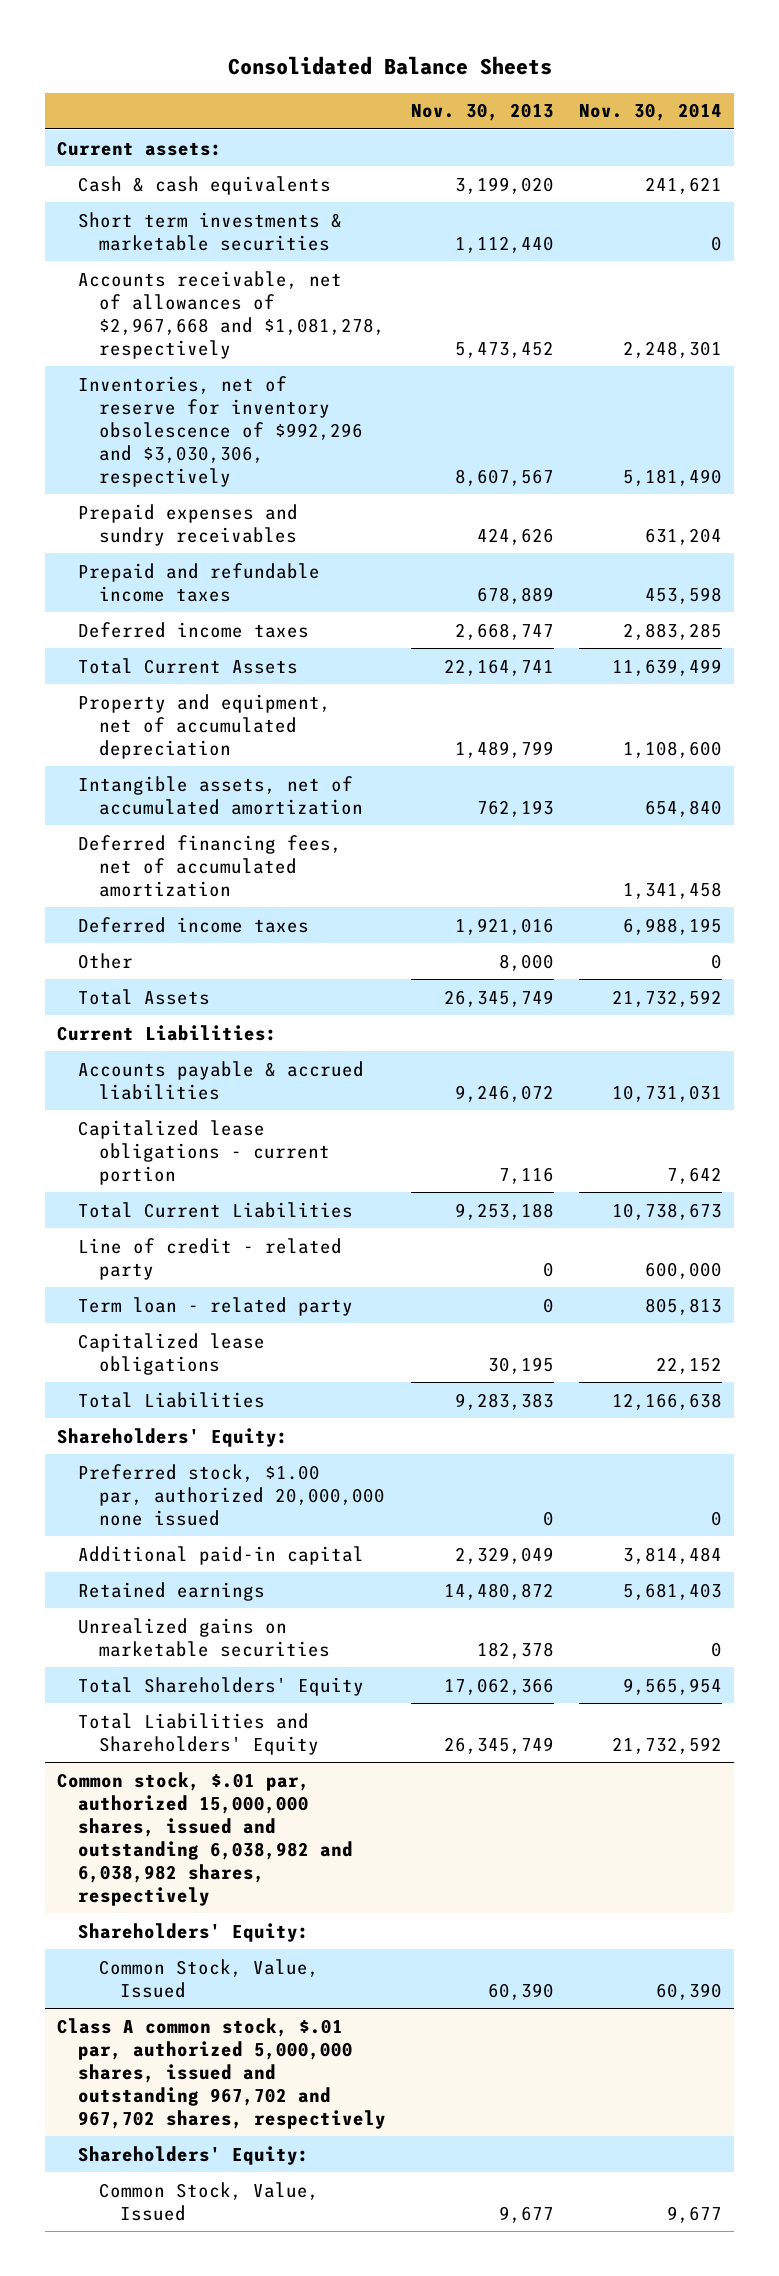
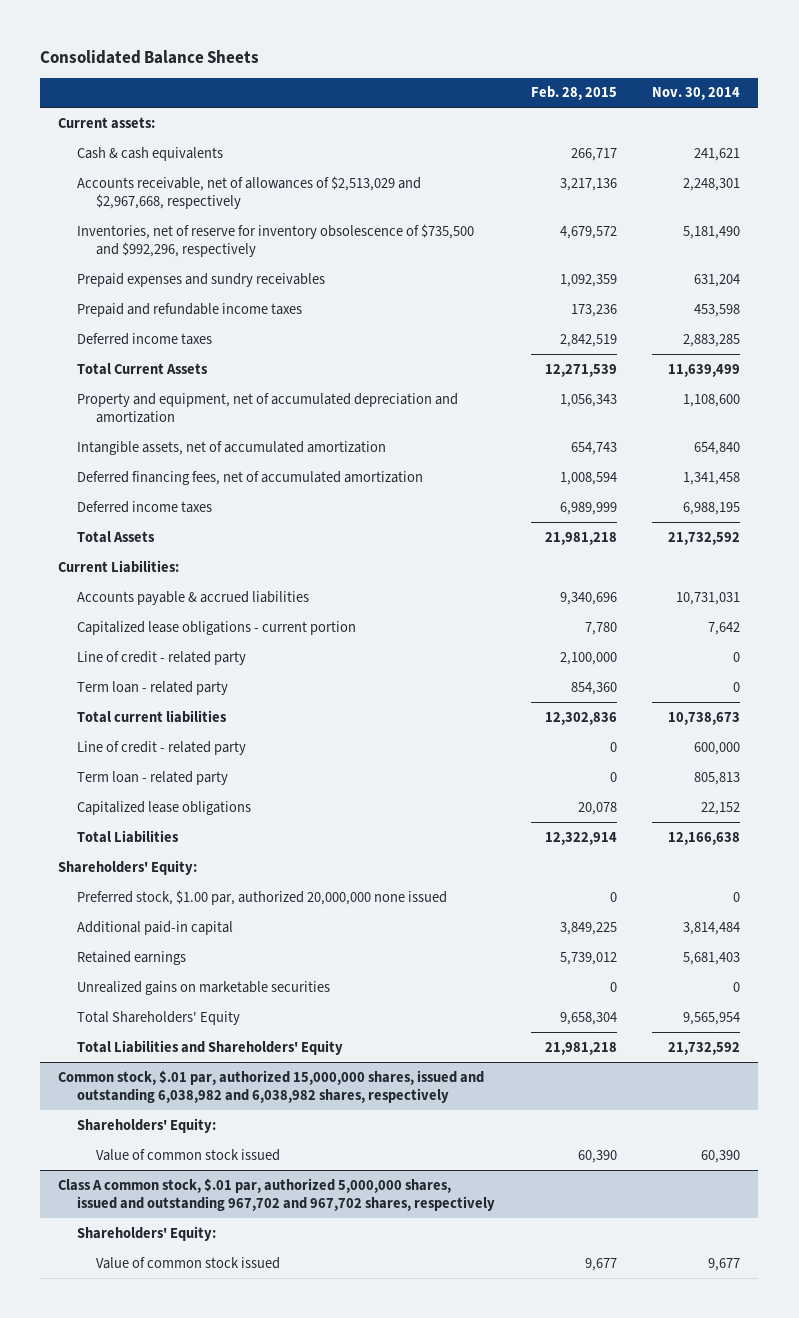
[410,103,554,122] Nov. 30, 2013 -> none
none -> [530,86,617,101] Feb. 28, 2015
[78,211,343,251] Short term investments & marketable securities -> none
[78,270,385,359] Accounts receivable, net of allowances of $2,967,668 and $1,081,278, respectively -> [77,175,422,210] Accounts receivable, net of allowances of $2,513,029 and $2,967,668, respectively
[78,375,363,487] Inventories, net of reserve for inventory obsolescence of $992,296 and $3,030,306, respectively -> [77,223,475,258] Inventories, net of reserve for inventory obsolescence of $735,500 and $992,296, respectively
[78,693,332,759] Property and equipment, net of accumulated depreciation -> [77,392,459,424] Property and equipment, net of accumulated depreciation and amortization
[78,952,134,969] Other -> none
none -> [77,650,247,665] Line of credit - related party
none -> [77,680,229,695] Term loan - related party
[78,1201,354,1218] Total Current Liabilities -> [77,709,228,723] Total current liabilities
[98,1958,319,1998] Common Stock, Value, Issued -> [96,1148,281,1161] Value of common stock issued
[98,2181,319,2221] Common Stock, Value, Issued -> [96,1256,281,1269] Value of common stock issued

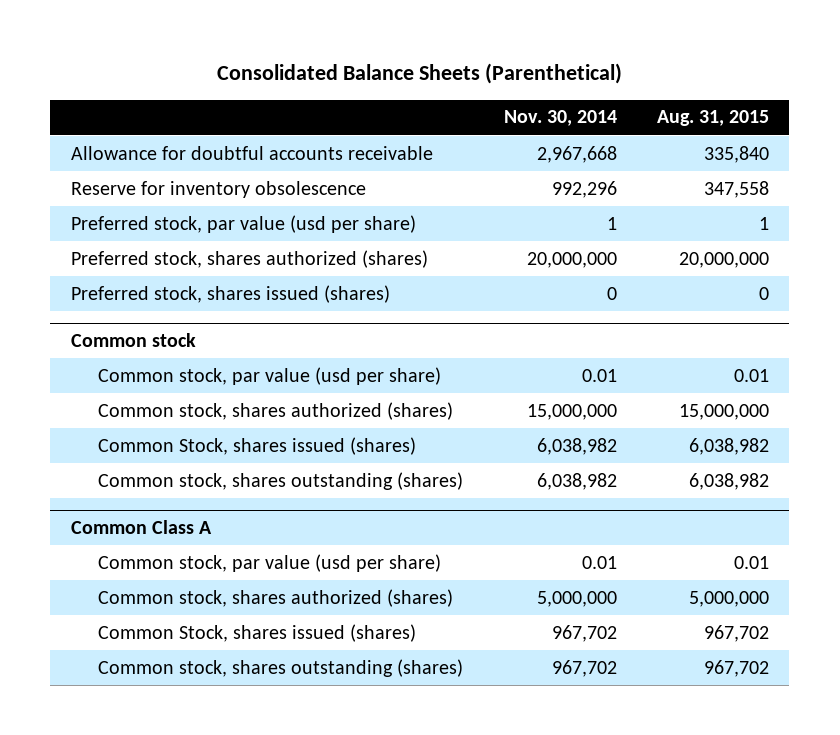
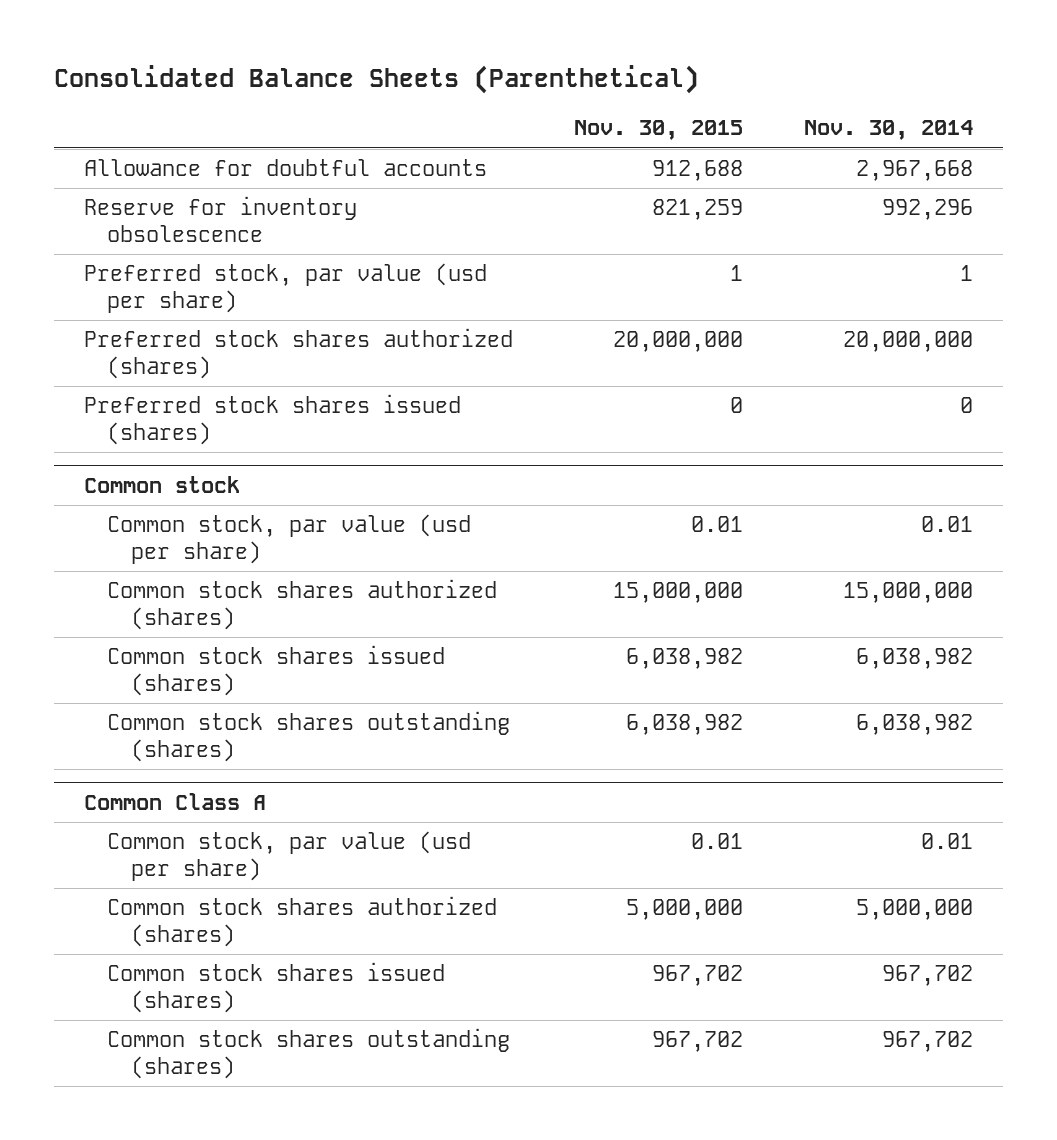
[656,110,769,127] Aug. 31, 2015 -> none
none -> [573,120,743,141] Nov. 30, 2015
[70,145,433,160] Allowance for doubtful accounts receivable -> [84,159,488,177] Allowance for doubtful accounts
[70,249,428,268] Preferred stock, shares authorized (shares) -> [84,328,514,380] Preferred stock shares authorized (shares)
[70,284,390,303] Preferred stock, shares issued (shares) -> [84,394,462,446] Preferred stock shares issued (shares)
[98,401,454,420] Common stock, shares authorized (shares) -> [107,579,498,631] Common stock shares authorized (shares)
[98,436,417,455] Common Stock, shares issued (shares) -> [107,645,446,697] Common stock shares issued (shares)
[98,471,464,490] Common stock, shares outstanding (shares) -> [107,711,511,763] Common stock shares outstanding (shares)
[98,588,454,607] Common stock, shares authorized (shares) -> [107,896,498,948] Common stock shares authorized (shares)
[98,623,417,642] Common Stock, shares issued (shares) -> [107,962,446,1014] Common stock shares issued (shares)
[98,658,464,677] Common stock, shares outstanding (shares) -> [107,1028,511,1080] Common stock shares outstanding (shares)

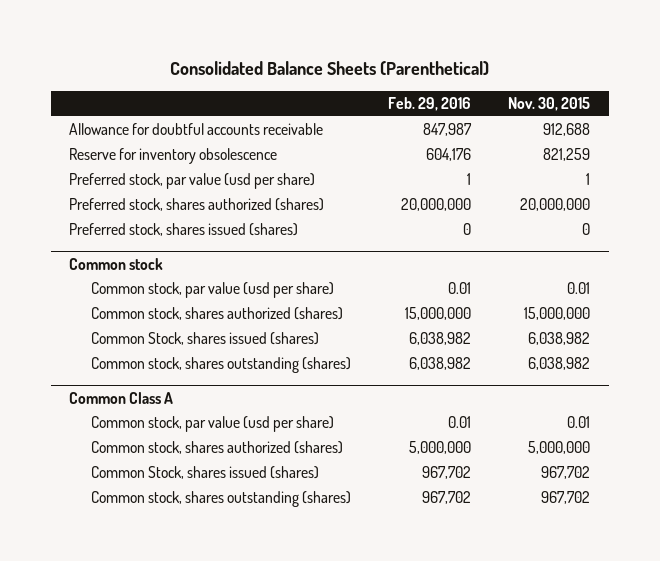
[803,120,973,141] Nov. 30, 2014 -> none
none -> [388,97,472,112] Feb. 29, 2016
[84,159,488,177] Allowance for doubtful accounts -> [69,123,324,136] Allowance for doubtful accounts receivable
[84,328,514,380] Preferred stock shares authorized (shares) -> [69,198,325,212] Preferred stock, shares authorized (shares)
[84,394,462,446] Preferred stock shares issued (shares) -> [69,223,299,237] Preferred stock, shares issued (shares)
[107,579,498,631] Common stock shares authorized (shares) -> [91,307,344,321] Common stock, shares authorized (shares)
[107,645,446,697] Common stock shares issued (shares) -> [91,332,320,346] Common Stock, shares issued (shares)
[107,711,511,763] Common stock shares outstanding (shares) -> [91,357,352,374] Common stock, shares outstanding (shares)
[107,896,498,948] Common stock shares authorized (shares) -> [91,441,344,455] Common stock, shares authorized (shares)
[107,962,446,1014] Common stock shares issued (shares) -> [91,466,320,480] Common Stock, shares issued (shares)
[107,1028,511,1080] Common stock shares outstanding (shares) -> [91,491,352,508] Common stock, shares outstanding (shares)

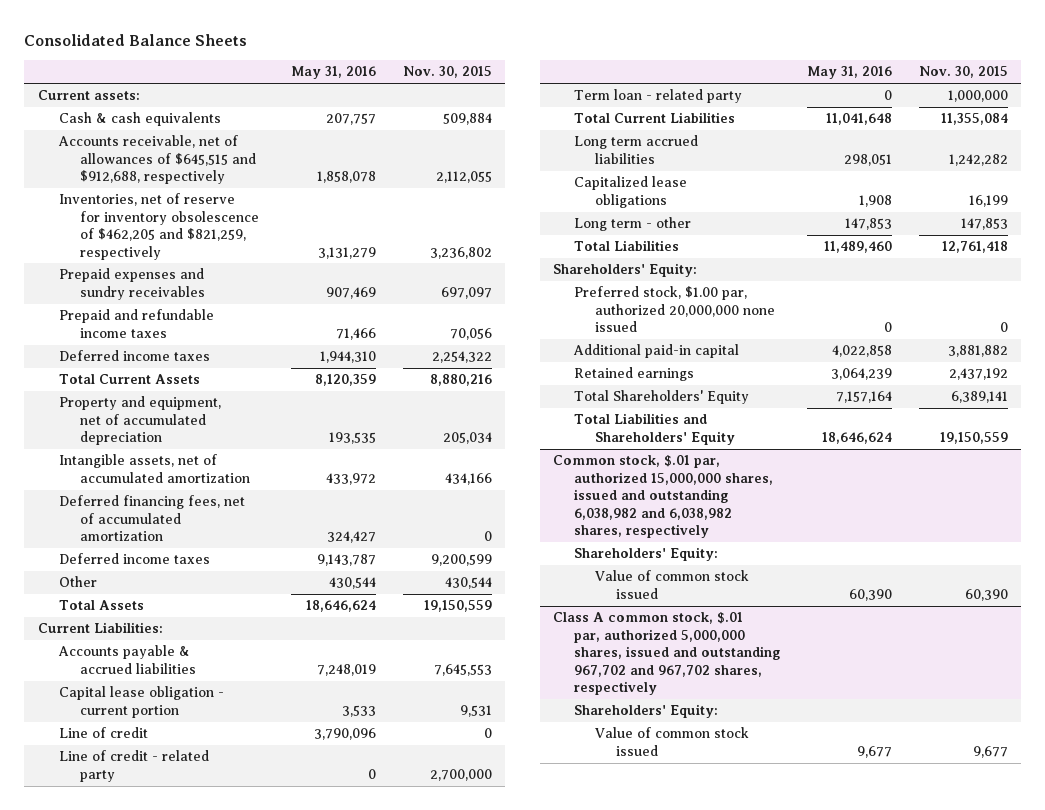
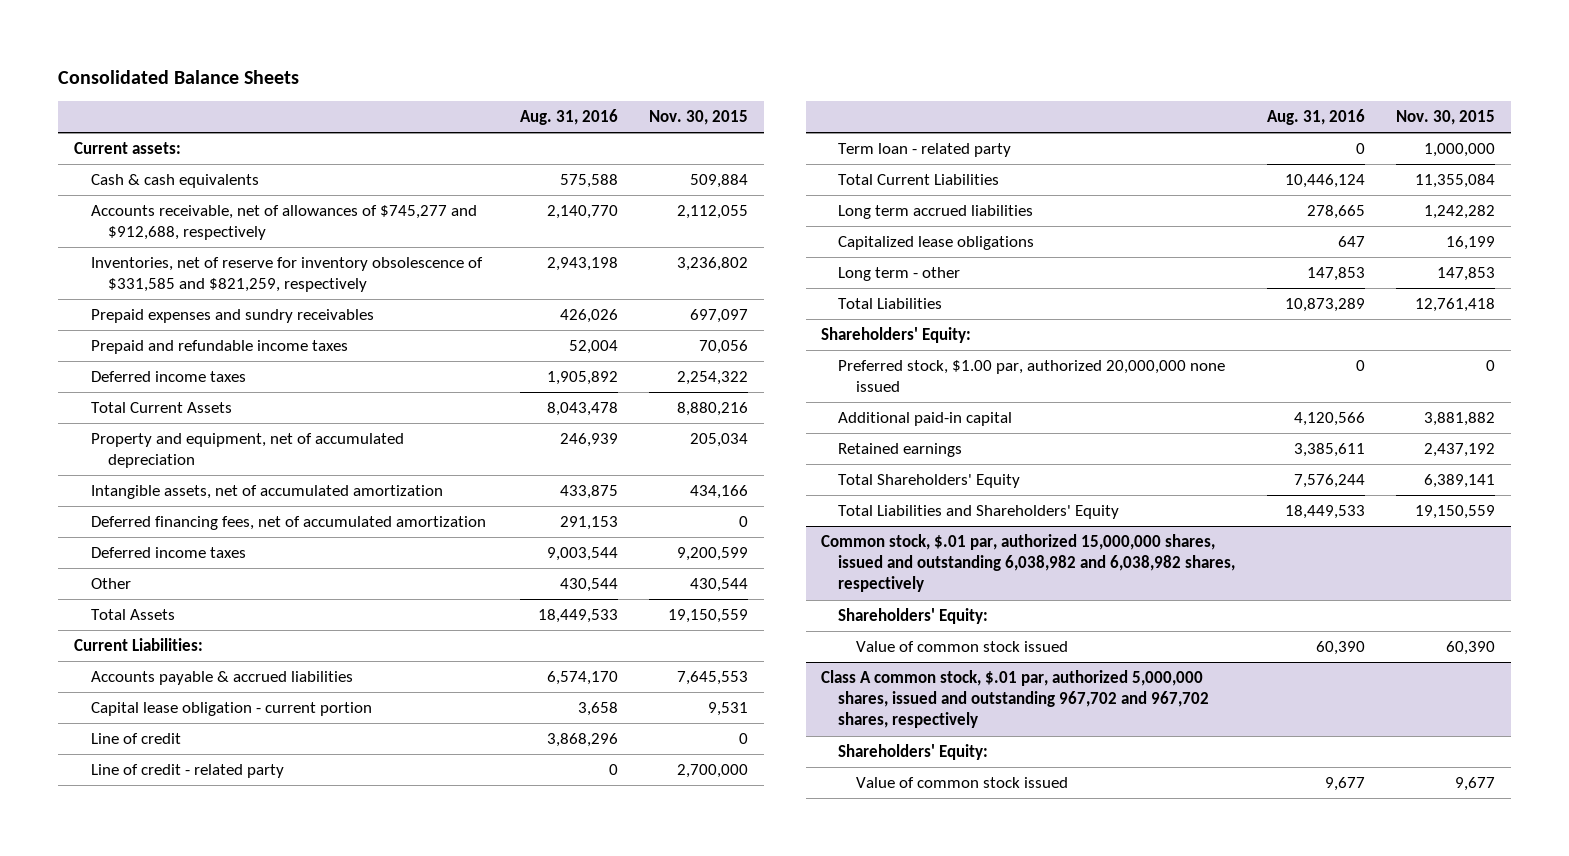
[291,66,377,80] May 31, 2016 -> none
none -> [519,109,618,126] Aug. 31, 2016
[57,135,256,185] Accounts receivable, net of allowances of $645,515 and $912,688, respectively -> [91,204,478,241] Accounts receivable, net of allowances of $745,277 and $912,688, respectively
[58,193,259,260] Inventories, net of reserve for inventory obsolescence of $462,205 and $821,259, respectively -> [91,256,484,293] Inventories, net of reserve for inventory obsolescence of $331,585 and $821,259, respectively

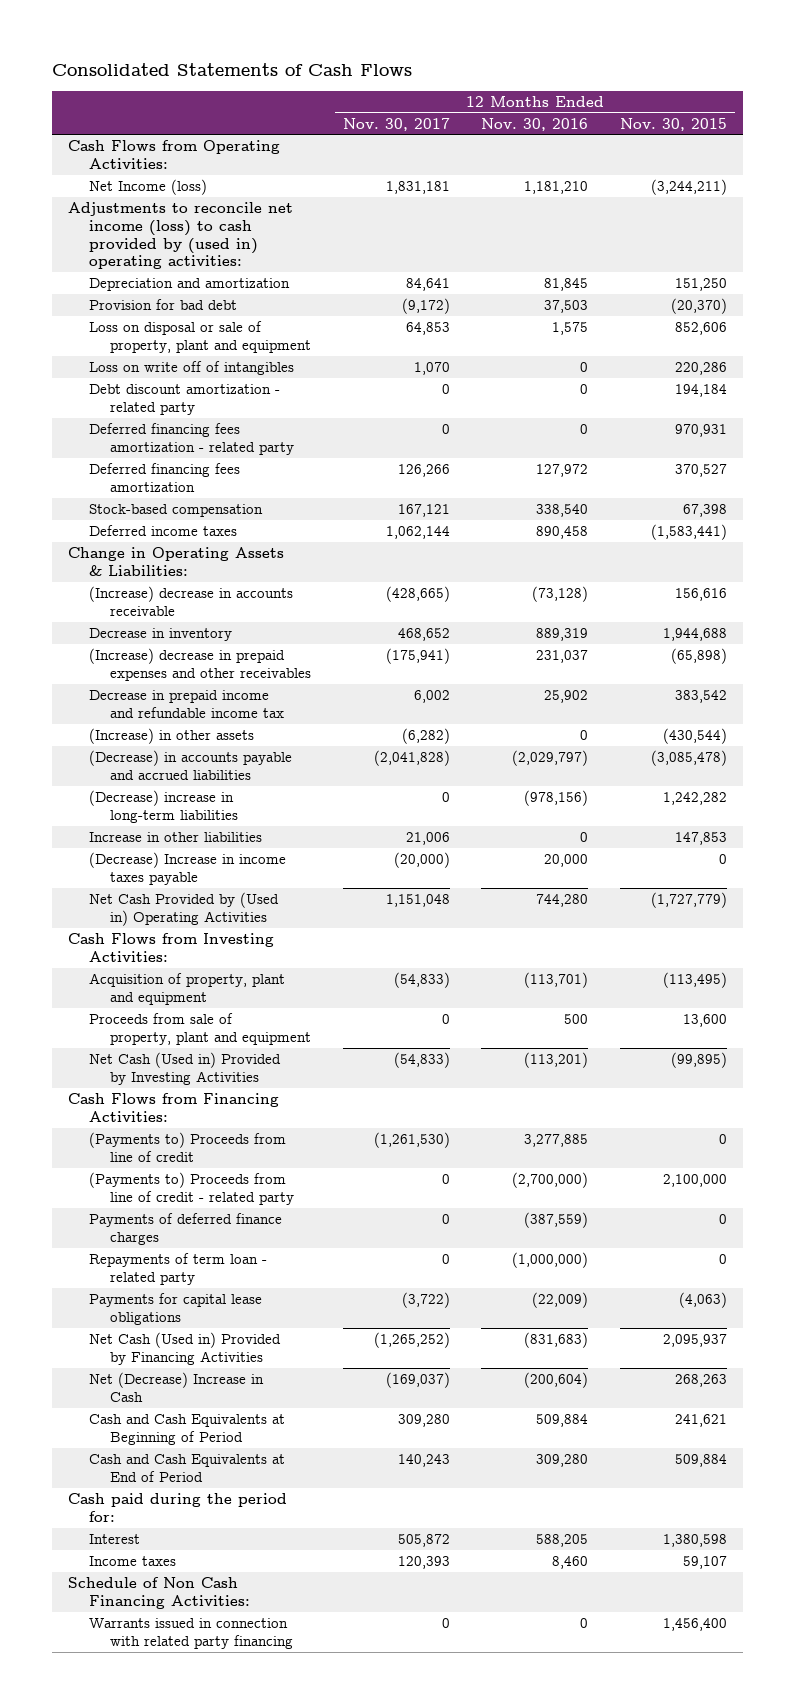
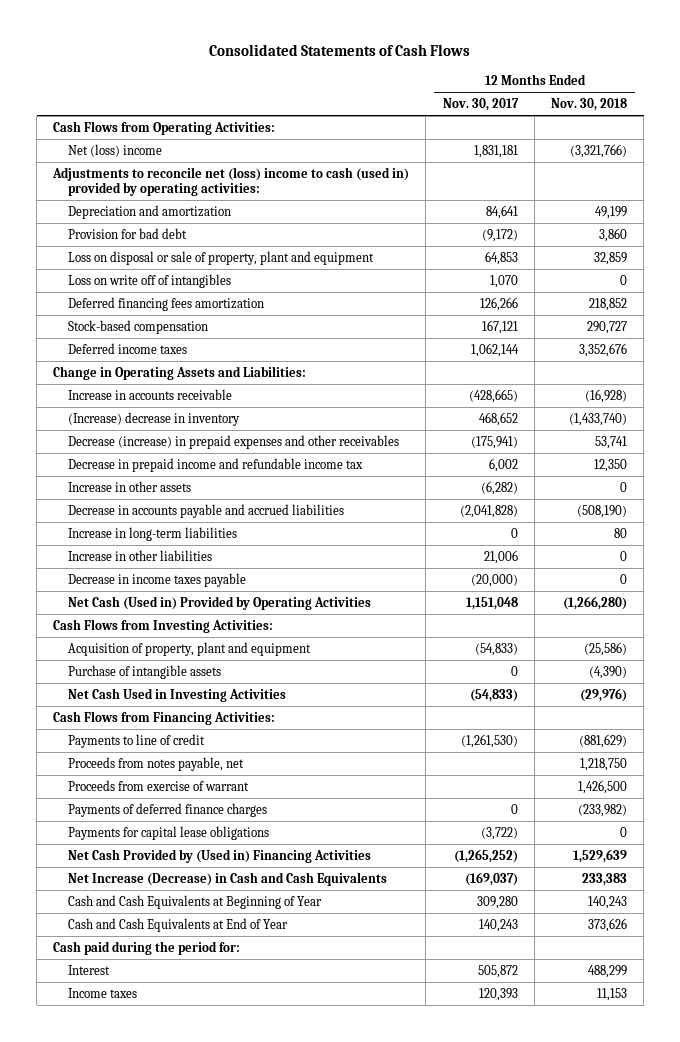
[481,117,589,131] Nov. 30, 2016 -> none
[619,117,727,131] Nov. 30, 2015 -> none
none -> [551,97,628,111] Nov. 30, 2018
[89,179,208,196] Net Income (loss) -> [67,143,162,157] Net (loss) income
[68,202,294,270] Adjustments to reconcile net income (loss) to cash provided by (used in) operating activities: -> [52,166,410,196] Adjustments to reconcile net (loss) income to cash (used in) provided by operating activities:
[89,384,281,415] Debt discount amortization - related party -> none
[89,423,294,455] Deferred financing fees amortization - related party -> none
[68,547,285,576] Change in Operating Assets & Liabilities: -> [53,365,307,380] Change in Operating Assets and Liabilities:
[89,586,294,616] (Increase) decrease in accounts receivable -> [67,388,232,400] Increase in accounts receivable
[89,628,233,642] Decrease in inventory -> [67,411,240,426] (Increase) decrease in inventory
[89,648,311,681] (Increase) decrease in prepaid expenses and other receivables -> [67,434,399,449] Decrease (increase) in prepaid expenses and other receivables
[89,728,255,745] (Increase) in other assets -> [67,480,191,492] Increase in other assets
[89,750,293,780] (Decrease) in accounts payable and accrued liabilities -> [67,503,344,518] Decrease in accounts payable and accrued liabilities
[89,790,238,823] (Decrease) increase in long-term liabilities -> [67,526,237,541] Increase in long-term liabilities
[89,852,287,885] (Decrease) Increase in income taxes payable -> [67,572,246,587] Decrease in income taxes payable
[89,892,280,926] Net Cash Provided by (Used in) Operating Activities -> [67,595,371,610] Net Cash (Used in) Provided by Operating Activities
[89,1013,311,1045] Proceeds from sale of property, plant and equipment -> none
none -> [67,664,221,679] Purchase of intangible assets
[89,1052,282,1085] Net Cash (Used in) Provided by Investing Activities -> [67,687,286,702] Net Cash Used in Investing Activities
[89,1172,294,1205] (Payments to) Proceeds from line of credit - related party -> none
[89,1132,287,1162] (Payments to) Proceeds from line of credit -> [67,733,205,748] Payments to line of credit
none -> [67,756,244,771] Proceeds from notes payable, net
none -> [67,779,249,791] Proceeds from exercise of warrant
[89,1253,268,1285] Repayments of term loan - related party -> none
[89,1332,282,1365] Net Cash (Used in) Provided by Financing Activities -> [67,848,371,863] Net Cash Provided by (Used in) Financing Activities
[89,1372,265,1402] Net (Decrease) Increase in Cash -> [67,871,387,886] Net Increase (Decrease) in Cash and Cash Equivalents
[89,1414,286,1445] Cash and Cash Equivalents at Beginning of Period -> [67,894,322,909] Cash and Cash Equivalents at Beginning of Year
[89,1454,286,1482] Cash and Cash Equivalents at End of Period -> [67,917,288,932] Cash and Cash Equivalents at End of Year
[68,1577,251,1609] Schedule of Non Cash Financing Activities: -> none
[89,1618,293,1649] Warrants issued in connection with related party financing -> none

